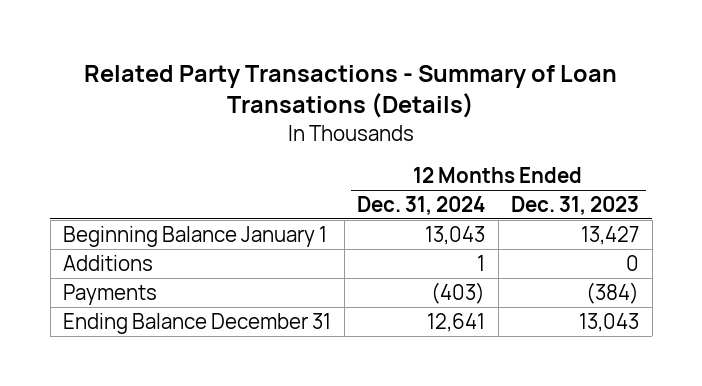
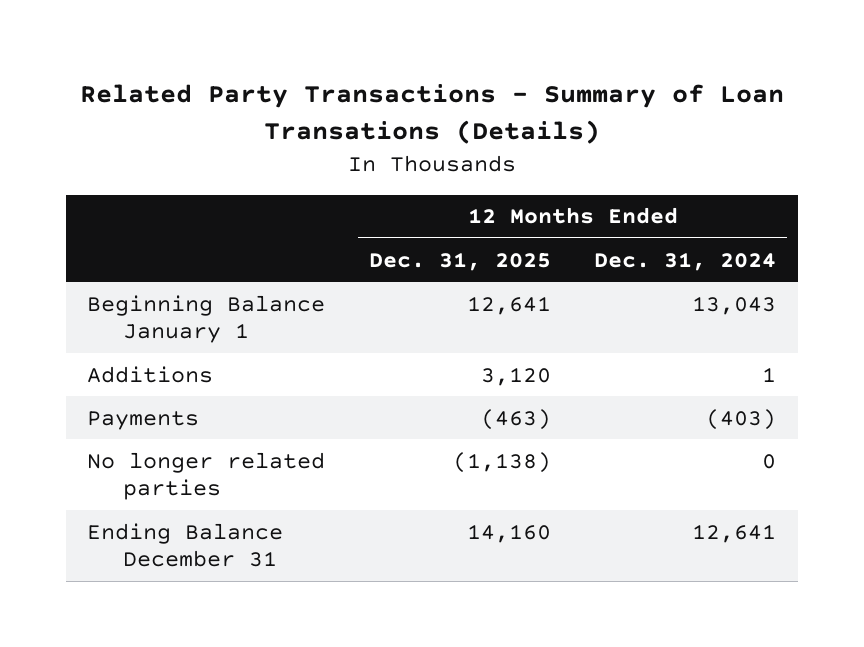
[511,195,640,215] Dec. 31, 2023 -> none
none -> [368,251,551,271] Dec. 31, 2025
none -> [87,451,326,500] No longer related parties

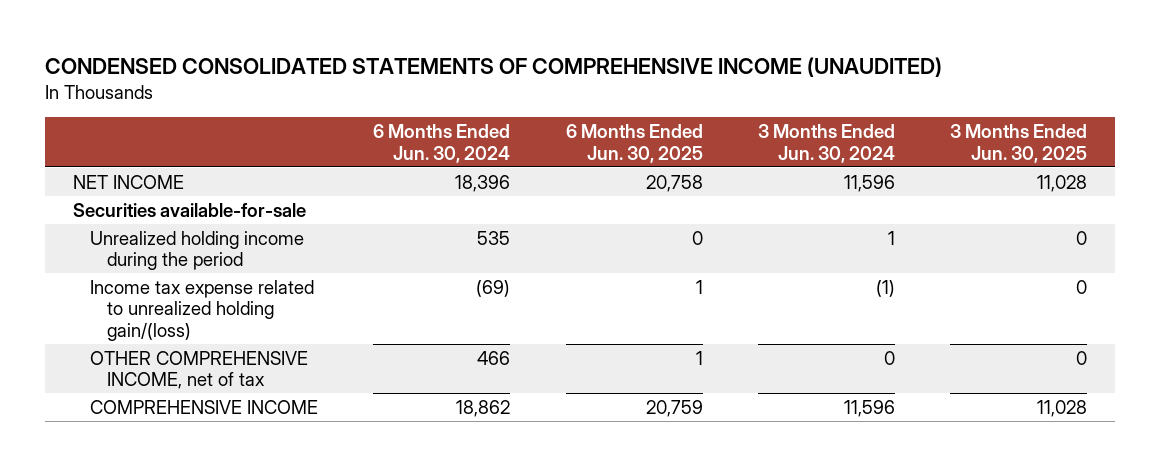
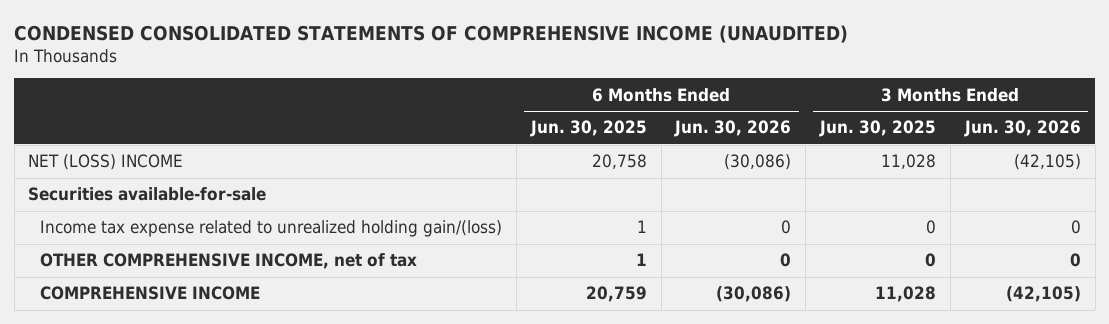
[373,124,511,163] 6 Months Ended Jun. 30, 2024 -> none
[758,124,896,163] 3 Months Ended Jun. 30, 2024 -> none
none -> [674,120,792,138] Jun. 30, 2026
none -> [963,120,1081,138] Jun. 30, 2026
[72,174,184,189] NET INCOME -> [28,154,184,171] NET (LOSS) INCOME
[89,230,304,271] Unrealized holding income during the period -> none

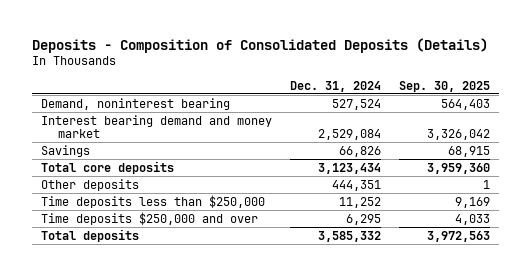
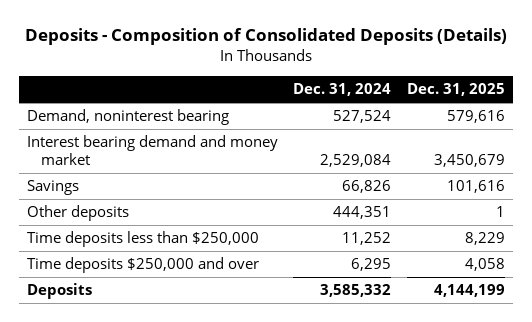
[399,80,491,92] Sep. 30, 2025 -> none
none -> [407,83,506,97] Dec. 31, 2025
[40,160,174,174] Total core deposits -> none
[40,228,139,242] Total deposits -> [26,283,92,300] Deposits

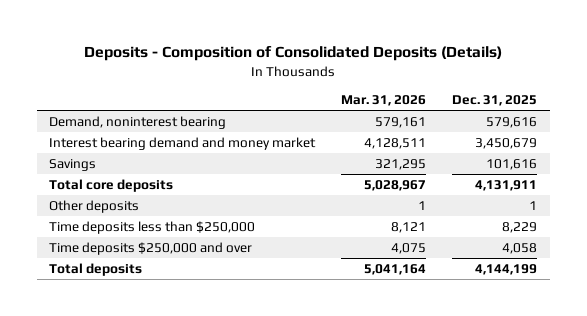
[293,83,392,97] Dec. 31, 2024 -> none
none -> [341,95,427,107] Mar. 31, 2026
none -> [49,178,174,192] Total core deposits
[26,283,92,300] Deposits -> [49,262,143,276] Total deposits

